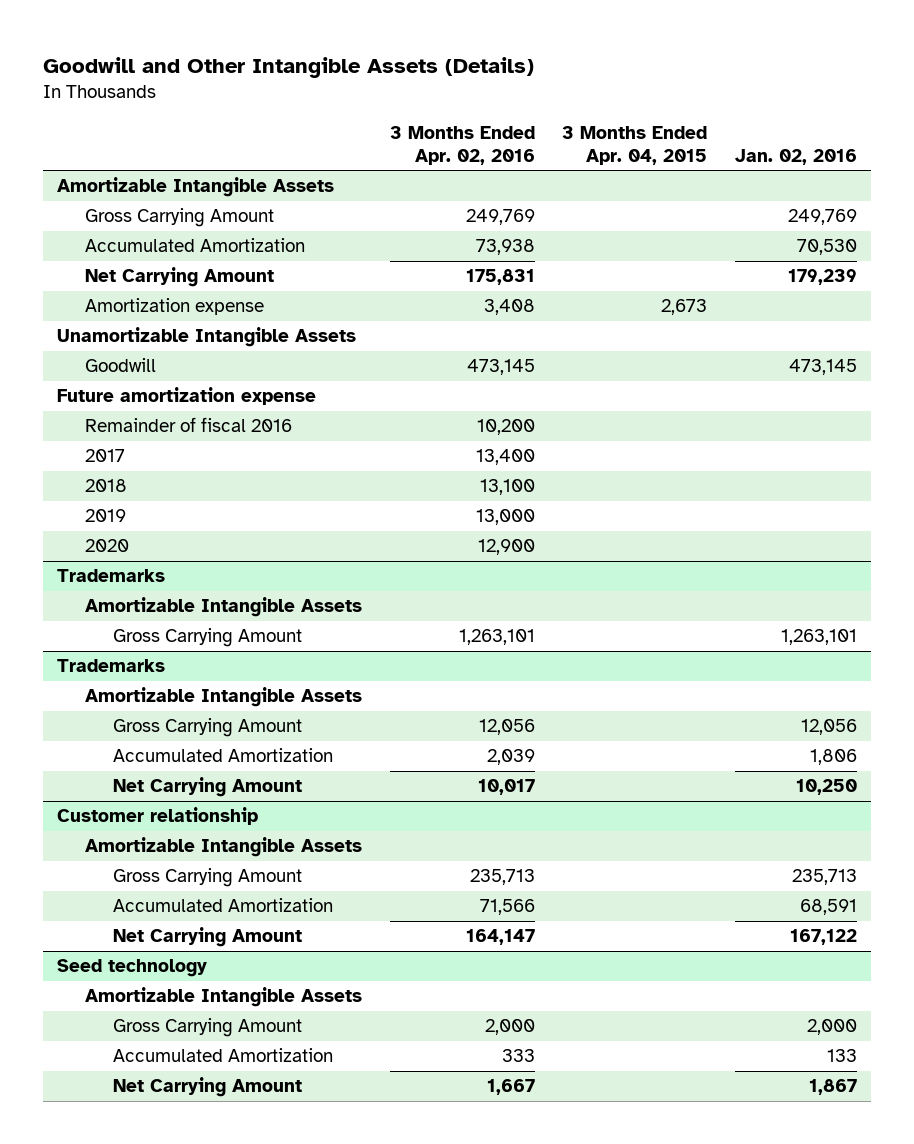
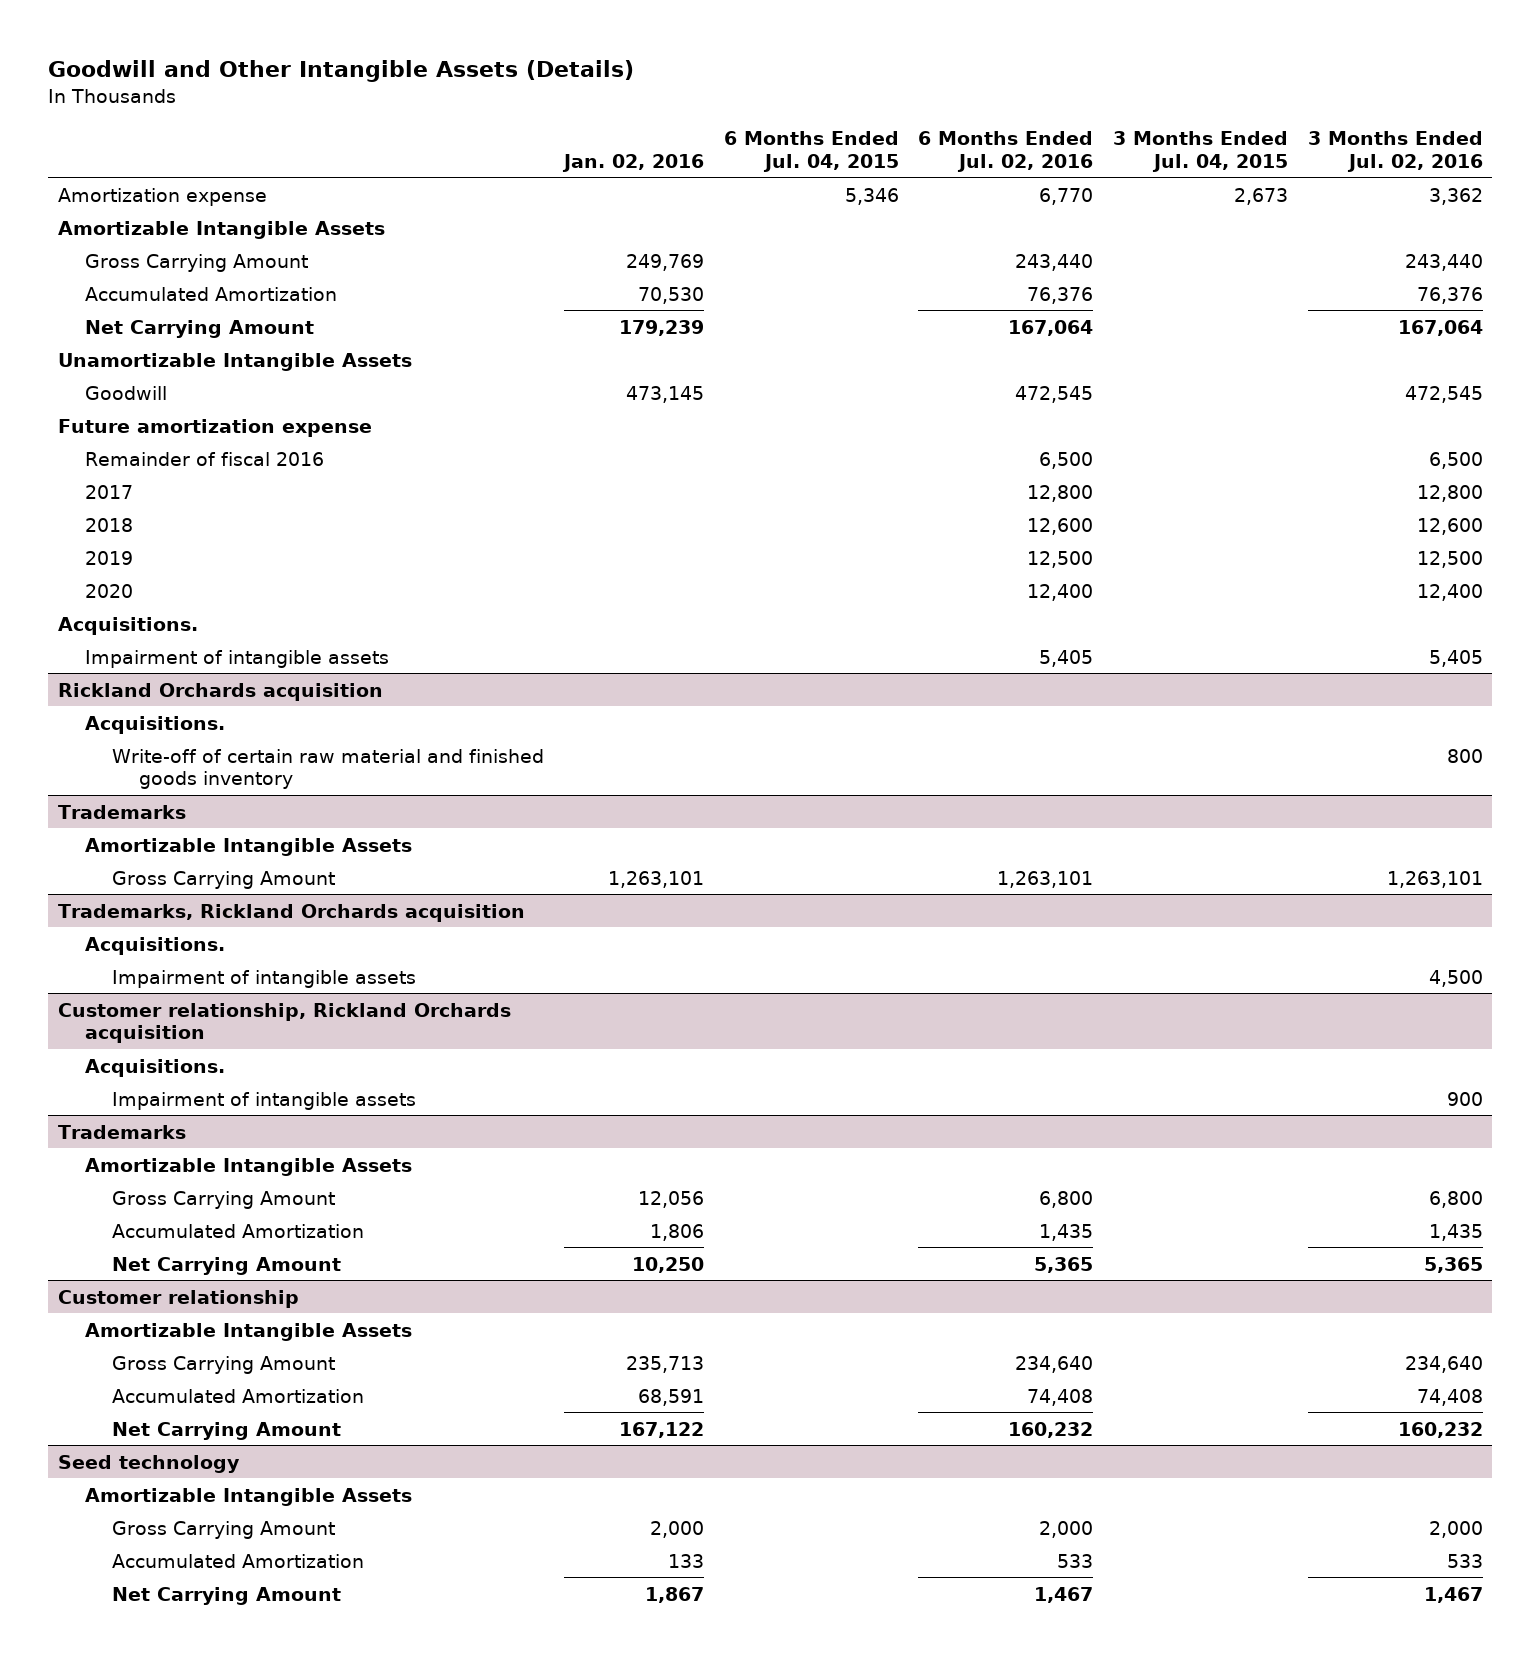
[389,125,535,165] 3 Months Ended Apr. 02, 2016 -> none
[562,125,708,165] 3 Months Ended Apr. 04, 2015 -> none
none -> [723,131,899,172] 6 Months Ended Jul. 04, 2015
none -> [918,131,1094,172] 6 Months Ended Jul. 02, 2016
none -> [1112,131,1288,172] 3 Months Ended Jul. 04, 2015
none -> [1307,131,1483,172] 3 Months Ended Jul. 02, 2016
[85,298,265,316] Amortization expense -> [57,187,267,206] Amortization expense
none -> [57,616,198,635] Acquisitions.
none -> [85,649,390,668] Impairment of intangible assets
none -> [57,682,383,701] Rickland Orchards acquisition
none -> [85,715,226,734] Acquisitions.
none -> [112,748,545,789] Write-off of certain raw material and finished goods inventory
none -> [57,903,525,922] Trademarks, Rickland Orchards acquisition
none -> [85,936,226,955] Acquisitions.
none -> [112,969,417,988] Impairment of intangible assets
none -> [57,1002,511,1043] Customer relationship, Rickland Orchards acquisition
none -> [85,1058,226,1077] Acquisitions.
none -> [112,1091,417,1110] Impairment of intangible assets

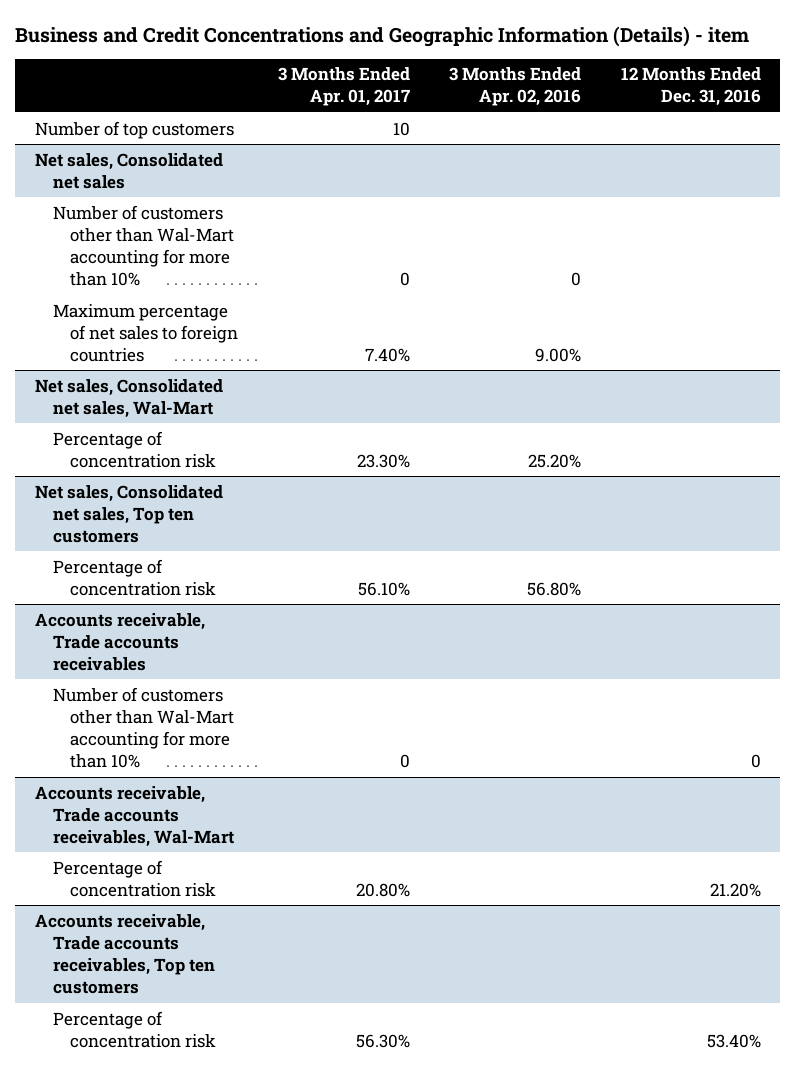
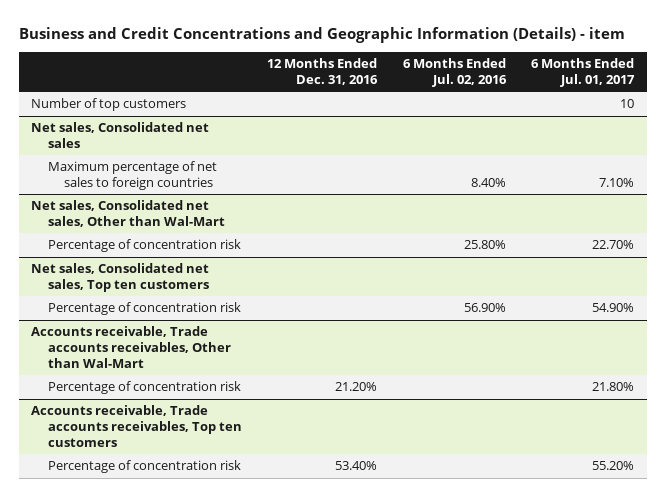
[277,67,410,107] 3 Months Ended Apr. 01, 2017 -> none
[449,67,582,107] 3 Months Ended Apr. 02, 2016 -> none
none -> [402,58,507,87] 6 Months Ended Jul. 02, 2016
none -> [531,58,636,87] 6 Months Ended Jul. 01, 2017
[52,204,235,287] Number of customers other than Wal-Mart accounting for more than 10% -> none
[34,378,223,418] Net sales, Consolidated net sales, Wal-Mart -> [31,200,225,228] Net sales, Consolidated net sales, Other than Wal-Mart
[34,612,205,671] Accounts receivable, Trade accounts receivables -> none
[52,686,235,769] Number of customers other than Wal-Mart accounting for more than 10% -> none
[34,785,234,847] Accounts receivable, Trade accounts receivables, Wal-Mart -> [31,326,231,368] Accounts receivable, Trade accounts receivables, Other than Wal-Mart

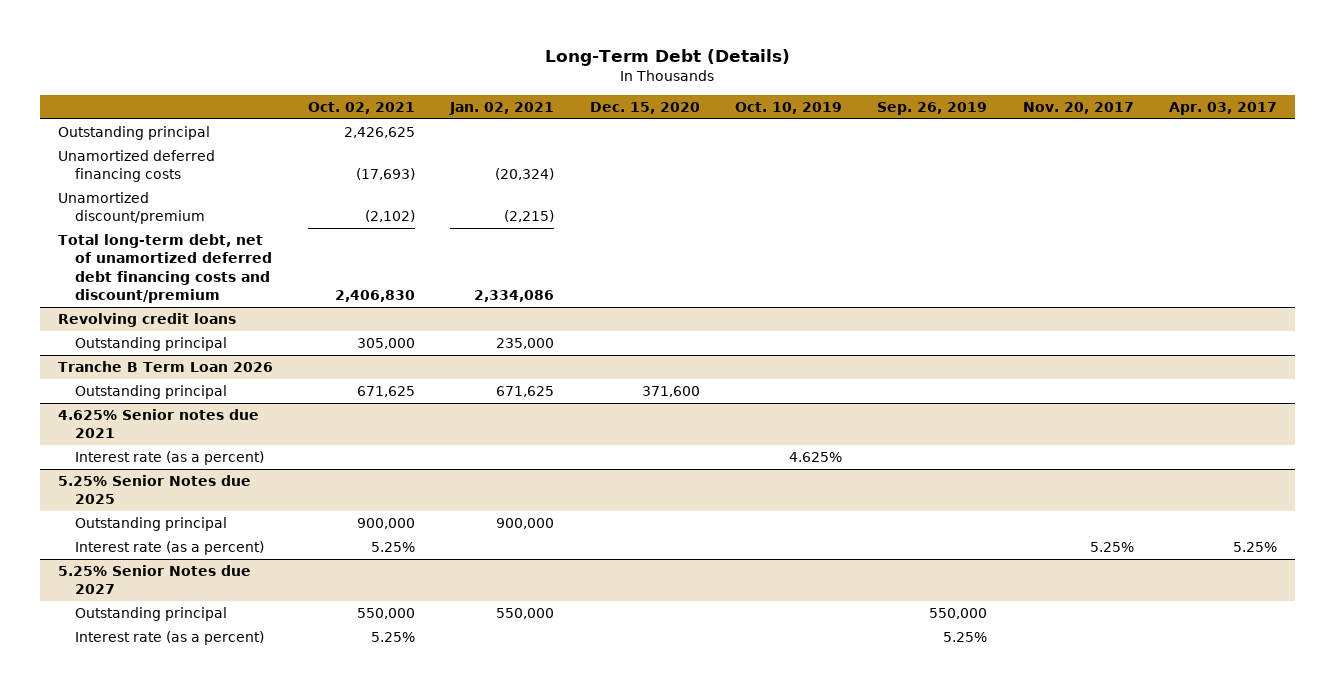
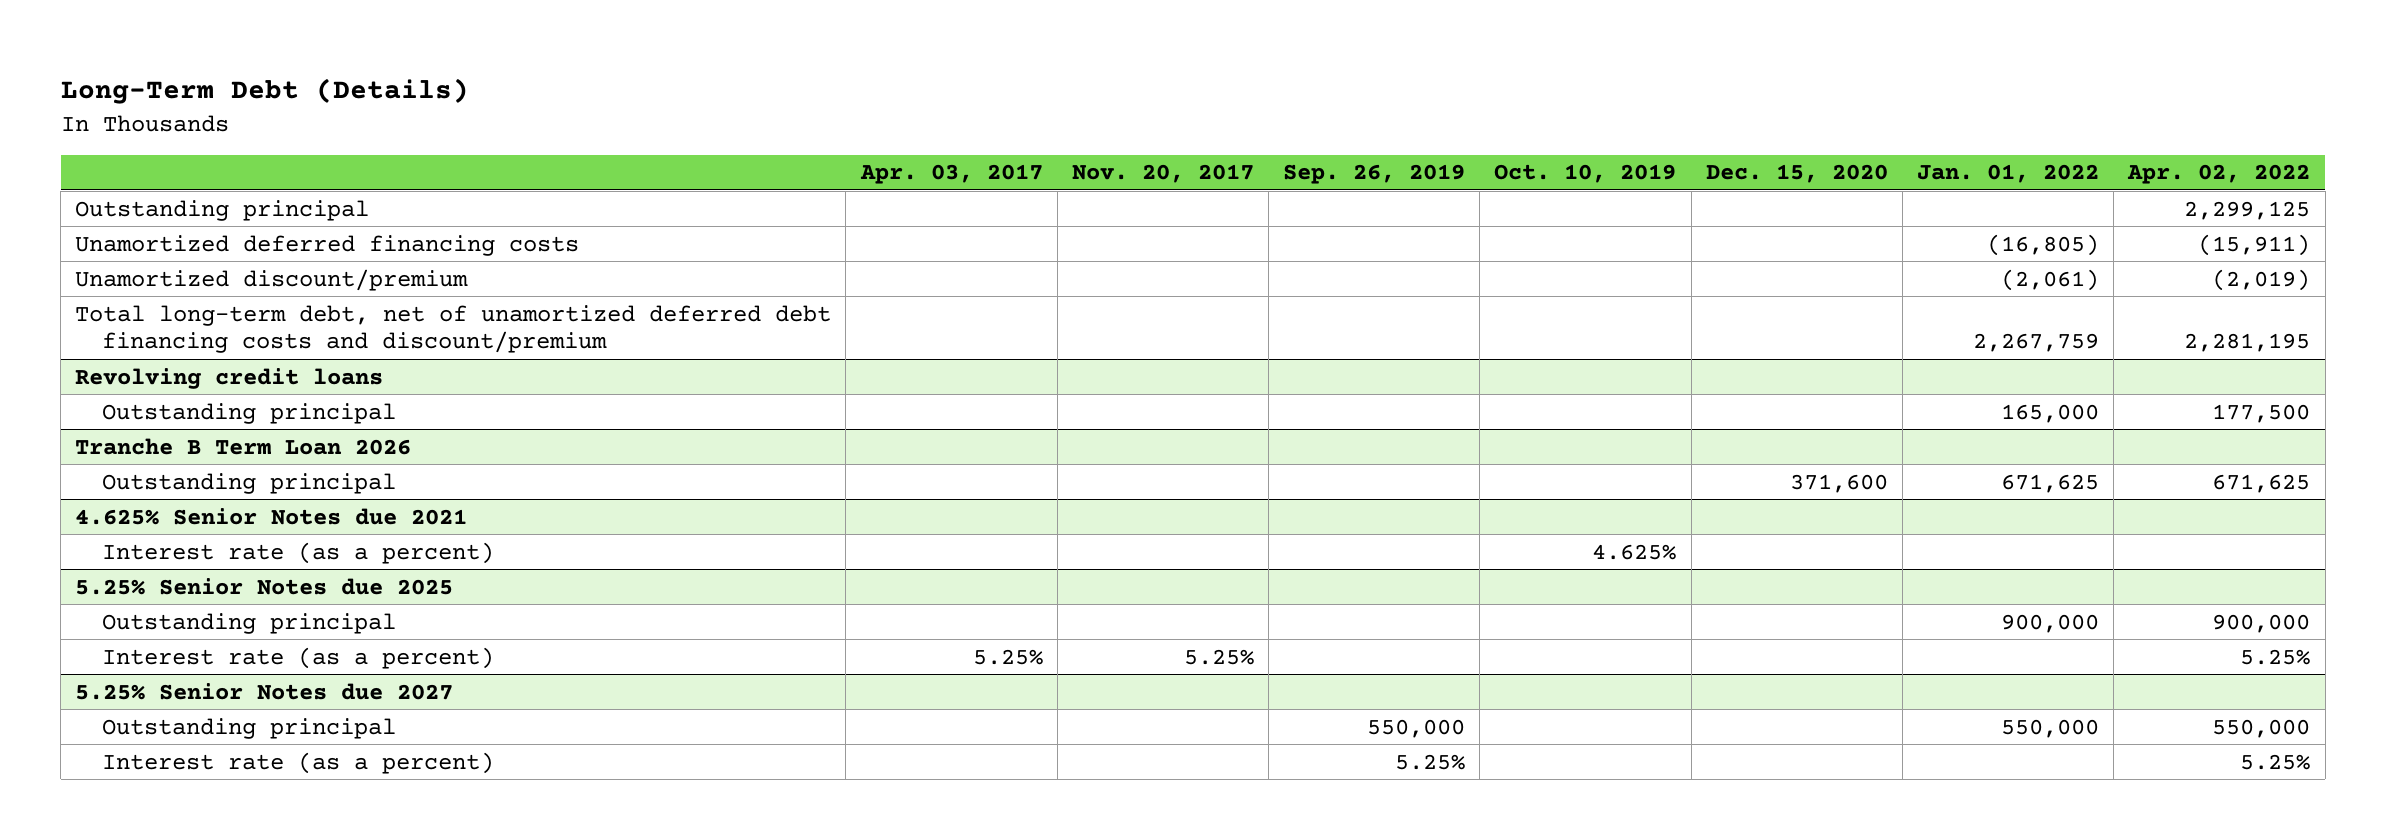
[307,102,415,115] Oct. 02, 2021 -> none
[449,102,555,116] Jan. 02, 2021 -> none
none -> [1917,164,2100,184] Jan. 01, 2022
none -> [2127,164,2311,185] Apr. 02, 2022
[57,408,259,439] 4.625% Senior notes due 2021 -> [75,507,468,525] 4.625% Senior Notes due 2021

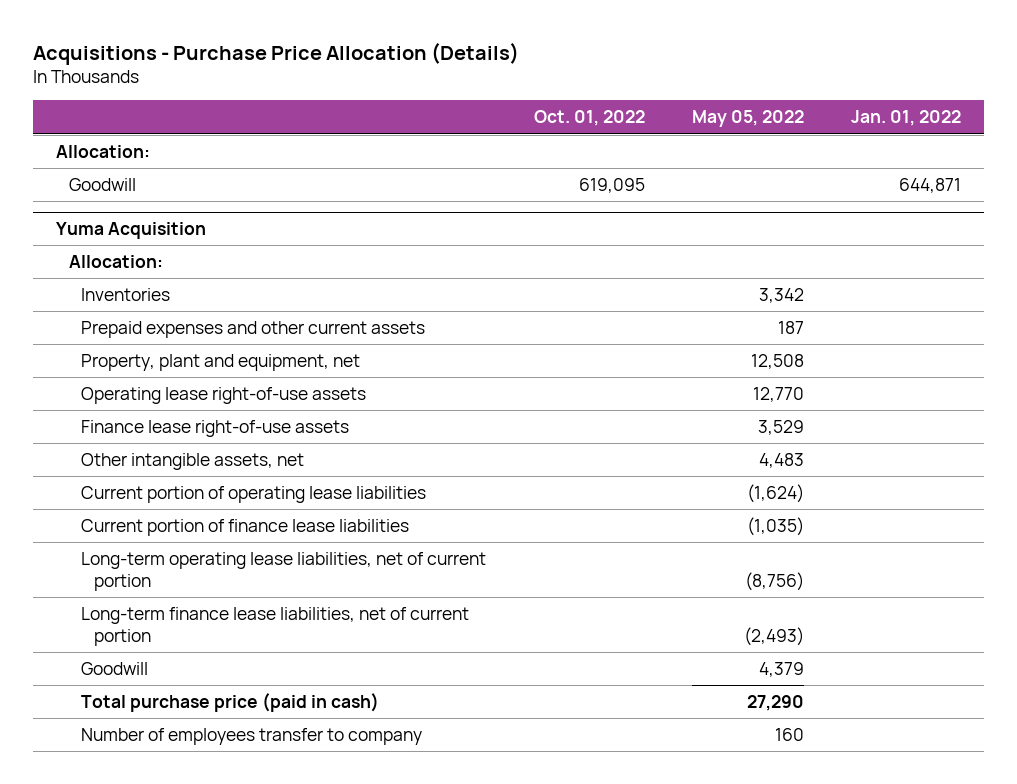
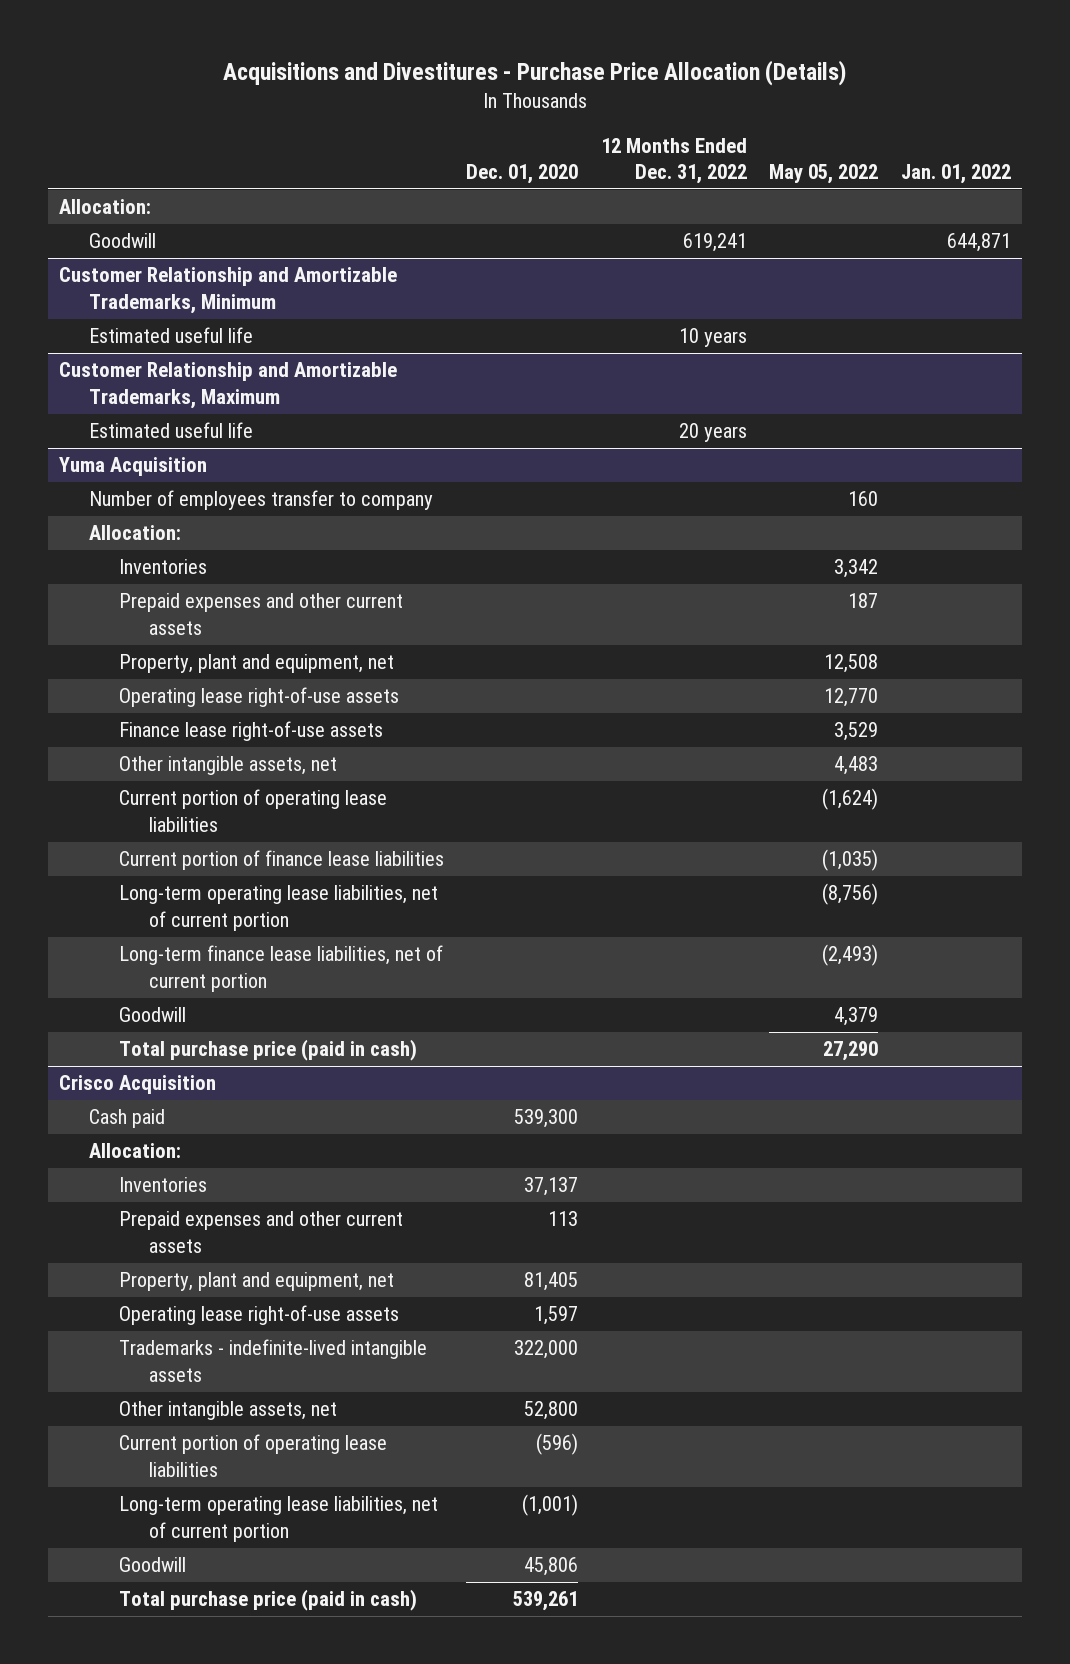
[32,41,519,65] Acquisitions - Purchase Price Allocation (Details) -> [222,59,846,86] Acquisitions and Divestitures - Purchase Price Allocation (Details)
[533,110,645,127] Oct. 01, 2022 -> none
none -> [466,164,579,185] Dec. 01, 2020
none -> [600,137,747,185] 12 Months Ended Dec. 31, 2022
none -> [59,267,398,314] Customer Relationship and Amortizable Trademarks, Minimum
none -> [88,327,253,344] Estimated useful life
none -> [59,362,398,409] Customer Relationship and Amortizable Trademarks, Maximum
none -> [88,422,253,439] Estimated useful life
[81,727,423,745] Number of employees transfer to company -> [88,490,433,511] Number of employees transfer to company
none -> [59,1075,217,1095] Crisco Acquisition
none -> [88,1109,165,1129] Cash paid
none -> [88,1143,181,1159] Allocation:
none -> [118,1177,207,1193] Inventories
none -> [118,1211,403,1253] Prepaid expenses and other current assets
none -> [118,1272,394,1292] Property, plant and equipment, net
none -> [118,1305,399,1326] Operating lease right-of-use assets
none -> [118,1339,427,1382] Trademarks - indefinite-lived intangible assets
none -> [118,1401,337,1421] Other intangible assets, net
none -> [118,1434,387,1477] Current portion of operating lease liabilities
none -> [118,1496,438,1542] Long-term operating lease liabilities, net of current portion
none -> [118,1557,186,1573] Goodwill
none -> [118,1589,417,1612] Total purchase price (paid in cash)

